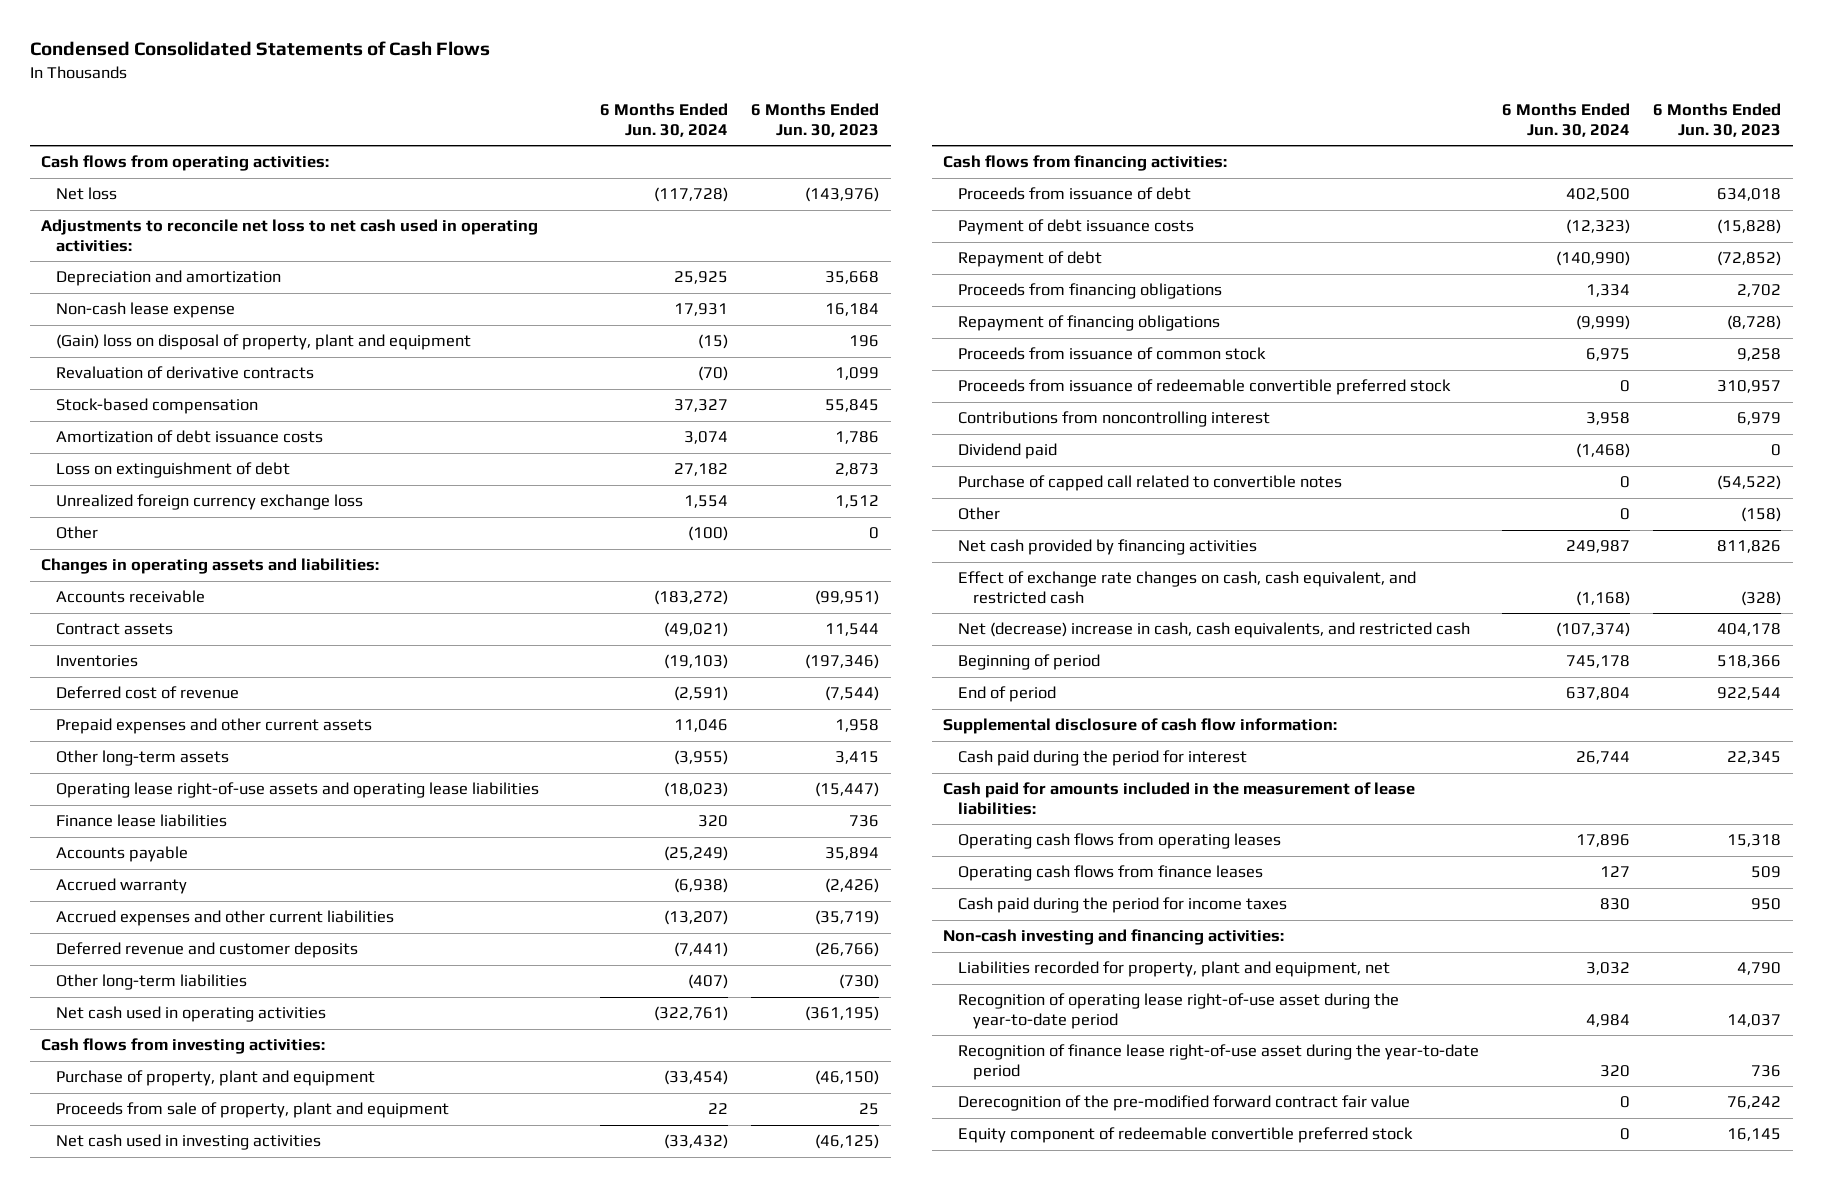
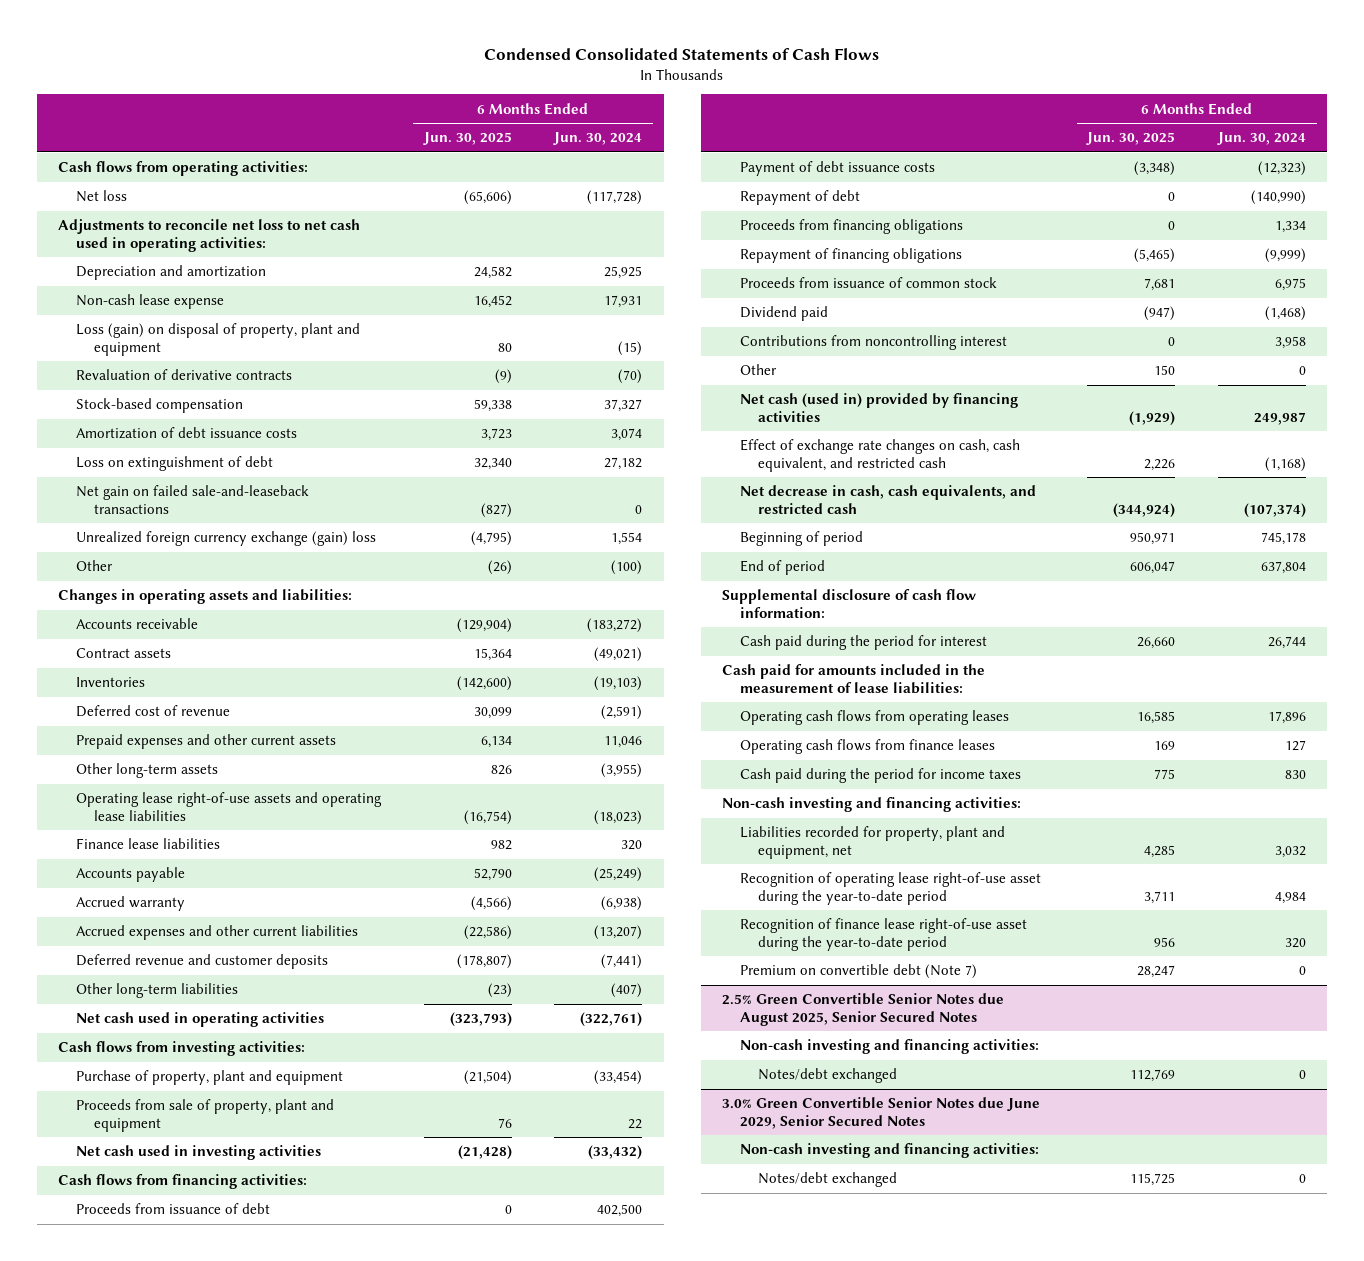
[751,103,880,137] 6 Months Ended Jun. 30, 2023 -> none
none -> [422,132,512,146] Jun. 30, 2025
[56,334,472,351] (Gain) loss on disposal of property, plant and equipment -> [75,323,360,356] Loss (gain) on disposal of property, plant and equipment
none -> [75,485,309,514] Net gain on failed sale-and-leaseback transactions
[56,494,364,511] Unrealized foreign currency exchange loss -> [75,531,376,547] Unrealized foreign currency exchange (gain) loss
[958,379,1452,396] Proceeds from issuance of redeemable convertible preferred stock -> none
[958,475,1343,492] Purchase of capped call related to convertible notes -> none
[958,411,1271,428] Contributions from noncontrolling interest -> [739,335,1007,351] Contributions from noncontrolling interest
[958,539,1258,556] Net cash provided by financing activities -> [739,393,1018,422] Net cash (used in) provided by financing activities
[958,622,1471,639] Net (decrease) increase in cash, cash equivalents, and restricted cash -> [739,485,1036,514] Net decrease in cash, cash equivalents, and restricted cash
[958,1095,1411,1112] Derecognition of the pre-modified forward contract fair value -> none
[958,1127,1414,1144] Equity component of redeemable convertible preferred stock -> none
none -> [739,964,977,980] Premium on convertible debt (Note 7)
none -> [721,993,1004,1026] 2.5% Green Convertible Senior Notes due August 2025, Senior Secured Notes
none -> [739,1039,1039,1055] Non-cash investing and financing activities:
none -> [757,1068,897,1084] Notes/debt exchanged
none -> [721,1097,1040,1129] 3.0% Green Convertible Senior Notes due June 2029, Senior Secured Notes
none -> [739,1143,1039,1159] Non-cash investing and financing activities:
none -> [757,1172,897,1188] Notes/debt exchanged

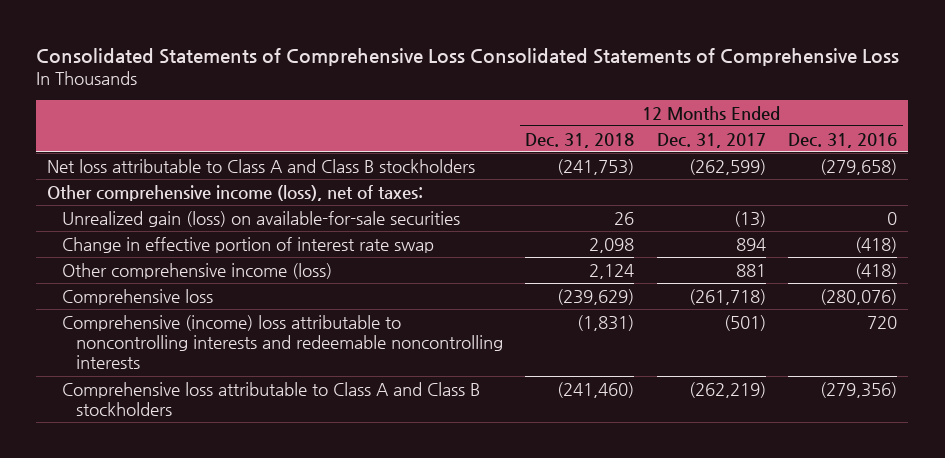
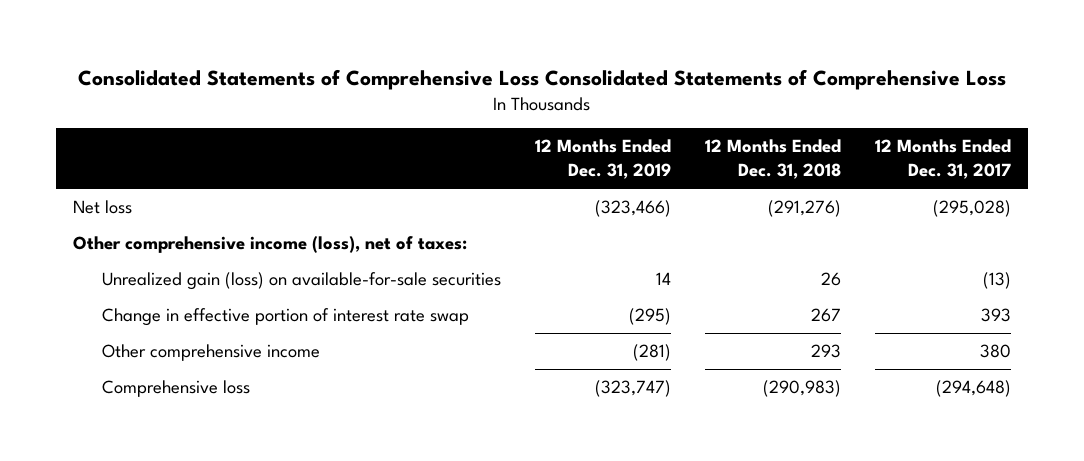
[788,132,898,148] Dec. 31, 2016 -> none
none -> [534,139,671,180] 12 Months Ended Dec. 31, 2019
[47,158,476,173] Net loss attributable to Class A and Class B stockholders -> none
none -> [72,199,132,214] Net loss
[61,314,504,370] Comprehensive (income) loss attributable to noncontrolling interests and redeemable noncontrolling interests -> none
[61,381,480,417] Comprehensive loss attributable to Class A and Class B stockholders -> none
[589,237,635,253] 2,098 -> [811,307,842,322] 267
[735,237,766,251] 894 -> [981,307,1012,322] 393
[61,262,332,279] Other comprehensive income (loss) -> [101,343,320,361] Other comprehensive income
[589,263,635,279] 2,124 -> [811,343,842,358] 293
[735,263,766,277] 881 -> [980,343,1012,358] 380
[557,288,635,305] (239,629) -> [763,379,842,397] (290,983)
[688,288,766,305] (261,718) -> [936,379,1012,397] (294,648)

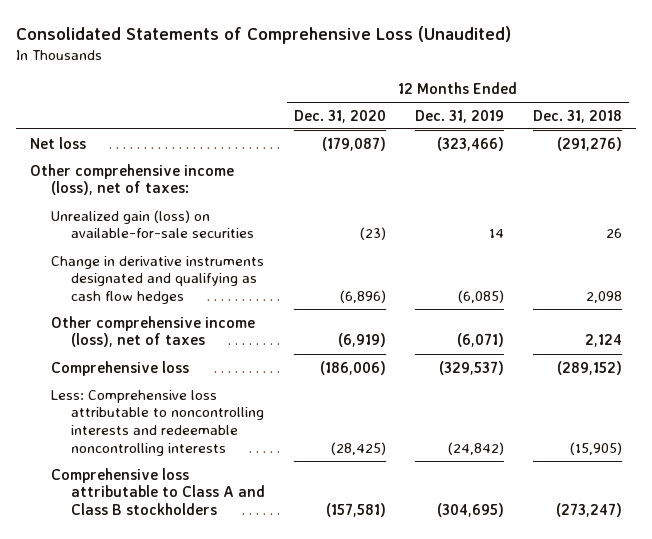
[77,68,1006,90] Consolidated Statements of Comprehensive Loss Consolidated Statements of Comprehensive Loss -> [15,25,511,44] Consolidated Statements of Comprehensive Loss (Unaudited)
[875,139,1012,180] 12 Months Ended Dec. 31, 2017 -> none
none -> [294,109,387,123] Dec. 31, 2020
[101,307,469,326] Change in effective portion of interest rate swap -> none
none -> [50,255,264,305] Change in derivative instruments designated and qualifying as cash flow hedges
[101,343,320,361] Other comprehensive income -> [50,315,255,348] Other comprehensive income (loss), net of taxes
[632,343,671,361] (281) -> [456,333,504,348] (6,071)
[811,343,842,358] 293 -> [584,334,622,348] 2,124
[594,379,671,397] (323,747) -> [438,360,504,375] (329,537)
[763,379,842,397] (290,983) -> [556,360,622,375] (289,152)
none -> [50,389,265,457] Less: Comprehensive loss attributable to noncontrolling interests and redeemable noncontrolling interests
none -> [50,467,266,516] Comprehensive loss attributable to Class A and Class B stockholders

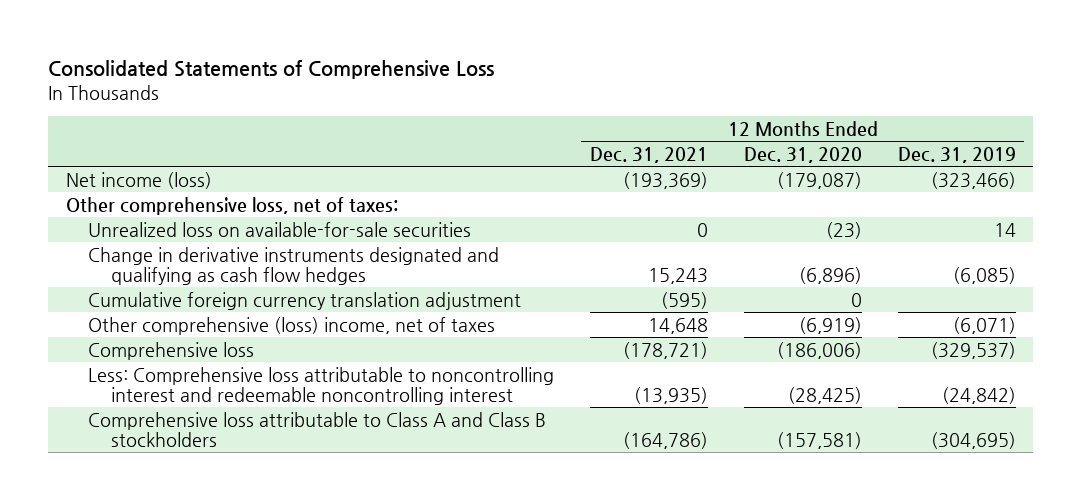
[15,25,511,44] Consolidated Statements of Comprehensive Loss (Unaudited) -> [48,60,495,80] Consolidated Statements of Comprehensive Loss
[532,109,622,123] Dec. 31, 2018 -> none
none -> [590,146,709,163] Dec. 31, 2021
[30,136,87,149] Net loss -> [66,171,213,189] Net income (loss)
[30,163,235,196] Other comprehensive income (loss), net of taxes: -> [66,196,399,215] Other comprehensive loss, net of taxes:
[50,209,255,239] Unrealized gain (loss) on available-for-sale securities -> [88,221,472,237] Unrealized loss on available-for-sale securities
none -> [88,291,522,310] Cumulative foreign currency translation adjustment
[50,315,255,348] Other comprehensive income (loss), net of taxes -> [88,316,496,335] Other comprehensive (loss) income, net of taxes
[50,389,265,457] Less: Comprehensive loss attributable to noncontrolling interests and redeemable noncontrolling interests -> [88,366,555,406] Less: Comprehensive loss attributable to noncontrolling interest and redeemable noncontrolling interest

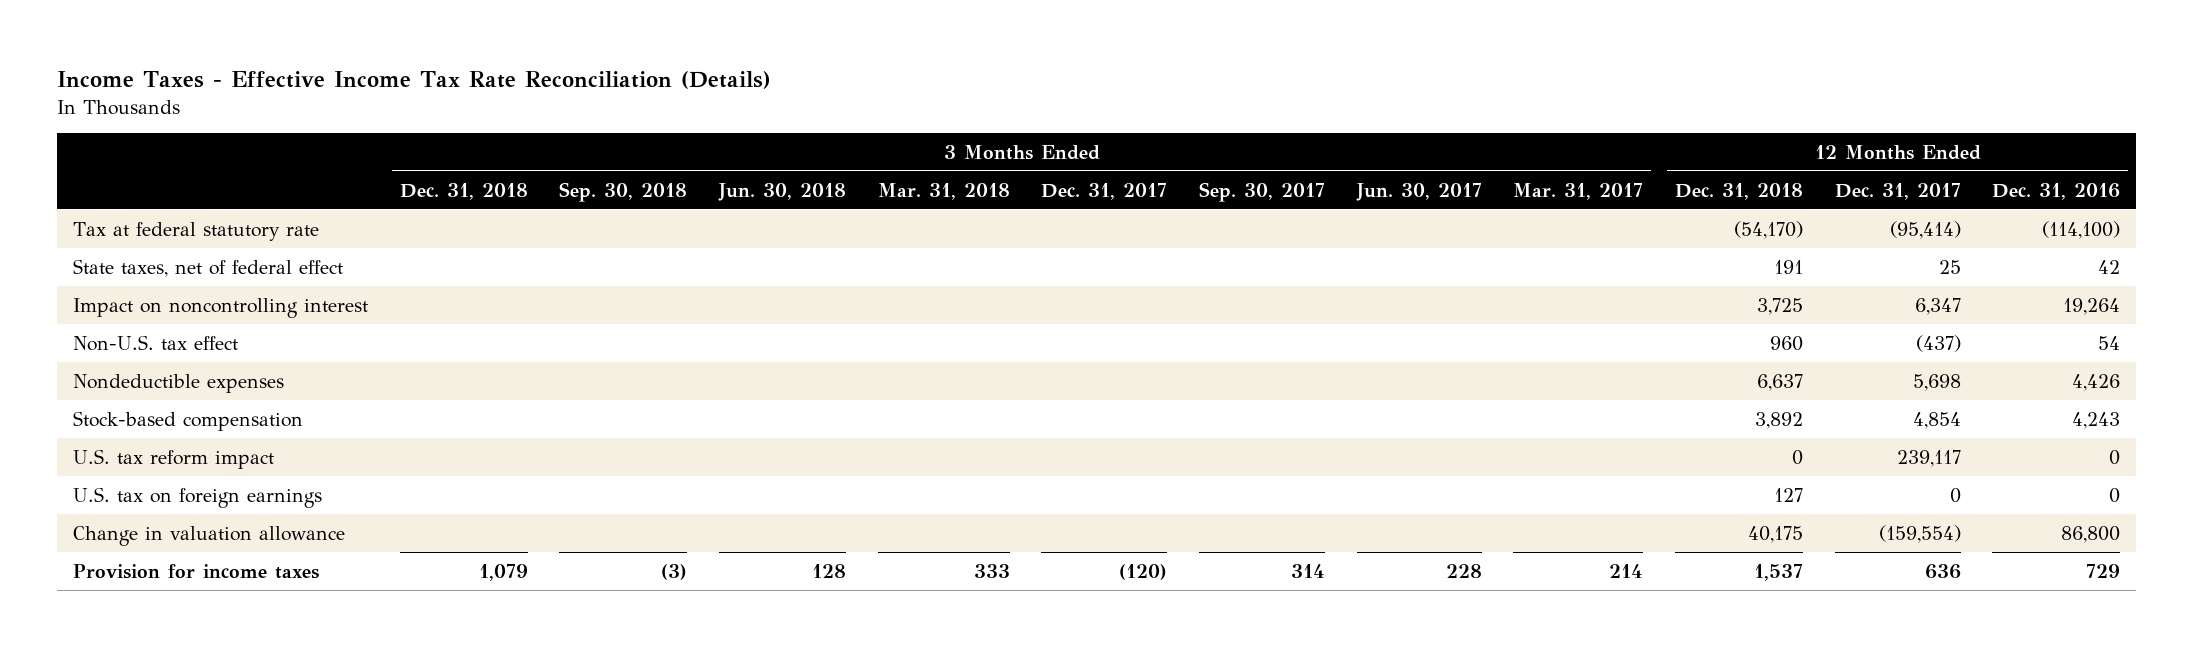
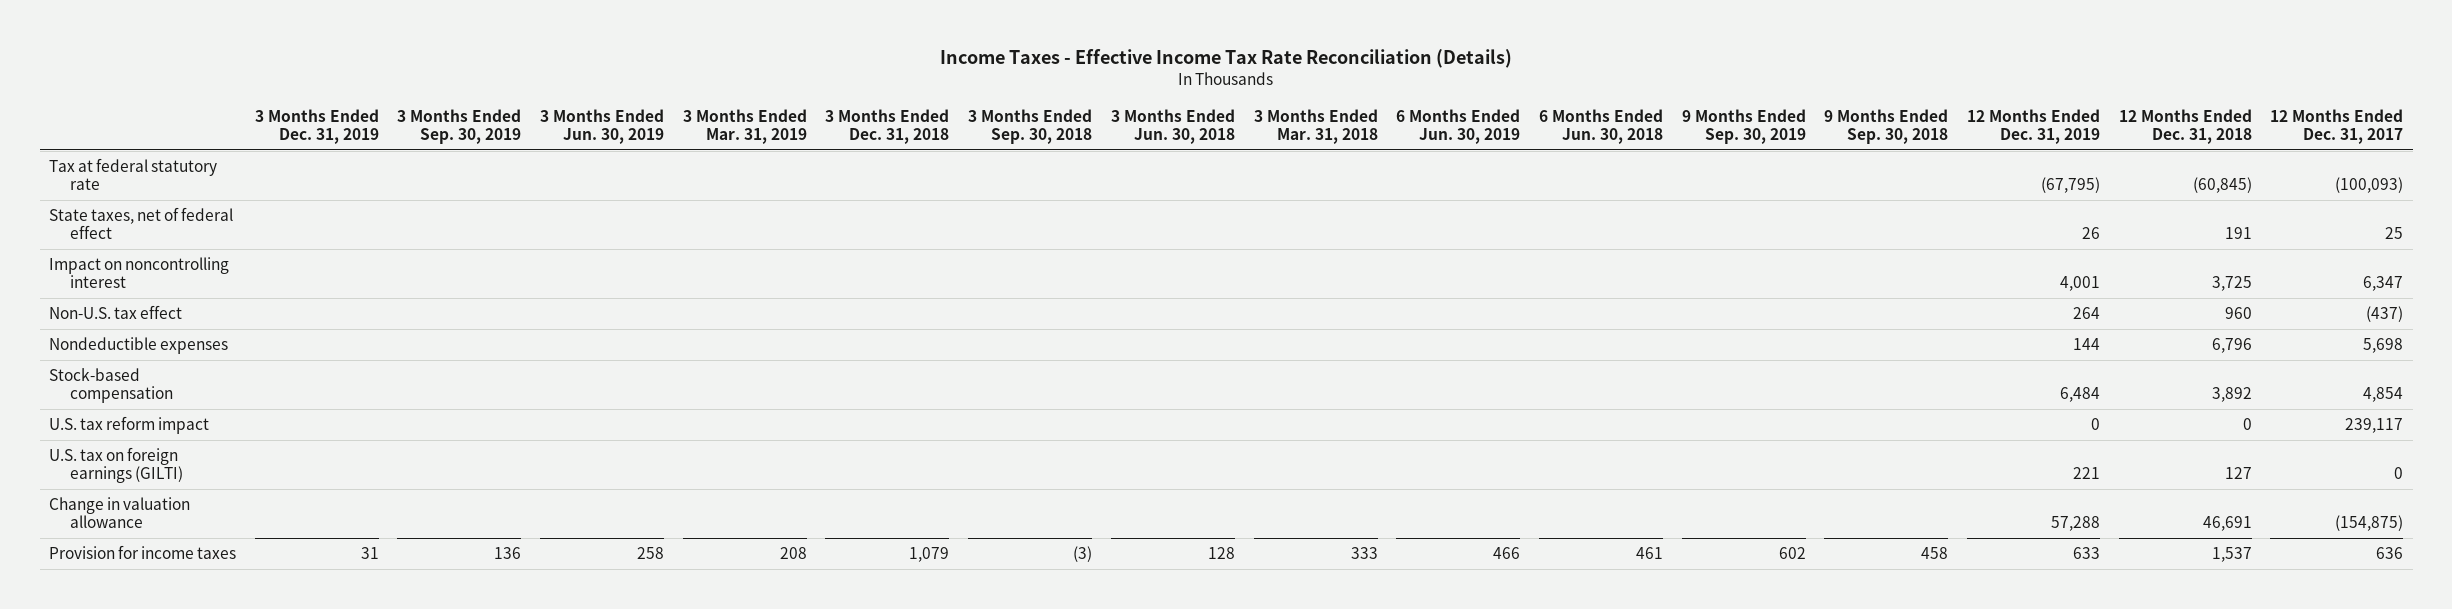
[1041,182,1168,200] Dec. 31, 2017 -> none
[1199,181,1326,202] Sep. 30, 2017 -> none
[1355,182,1482,201] Jun. 30, 2017 -> none
[1513,182,1644,200] Mar. 31, 2017 -> none
[1992,182,2121,200] Dec. 31, 2016 -> none
none -> [254,108,379,145] 3 Months Ended Dec. 31, 2019
none -> [397,108,522,145] 3 Months Ended Sep. 30, 2019
none -> [540,108,665,145] 3 Months Ended Jun. 30, 2019
none -> [682,108,807,145] 3 Months Ended Mar. 31, 2019
none -> [1396,108,1521,145] 6 Months Ended Jun. 30, 2019
none -> [1538,108,1663,145] 6 Months Ended Jun. 30, 2018
none -> [1681,108,1806,145] 9 Months Ended Sep. 30, 2019
none -> [1824,108,1949,145] 9 Months Ended Sep. 30, 2018
none -> [1966,108,2100,145] 12 Months Ended Dec. 31, 2019
[1734,220,1804,239] (54,170) -> [2192,177,2252,194] (60,845)
[1889,220,1961,239] (95,414) -> [2335,177,2404,194] (100,093)
[1757,373,1804,391] 6,637 -> [2211,338,2252,354] 6,796
[73,486,323,508] U.S. tax on foreign earnings -> [48,447,184,484] U.S. tax on foreign earnings (GILTI)
[1748,525,1804,543] 40,175 -> [2202,516,2252,532] 46,691
[1878,524,1961,543] (159,554) -> [2335,515,2404,532] (154,875)

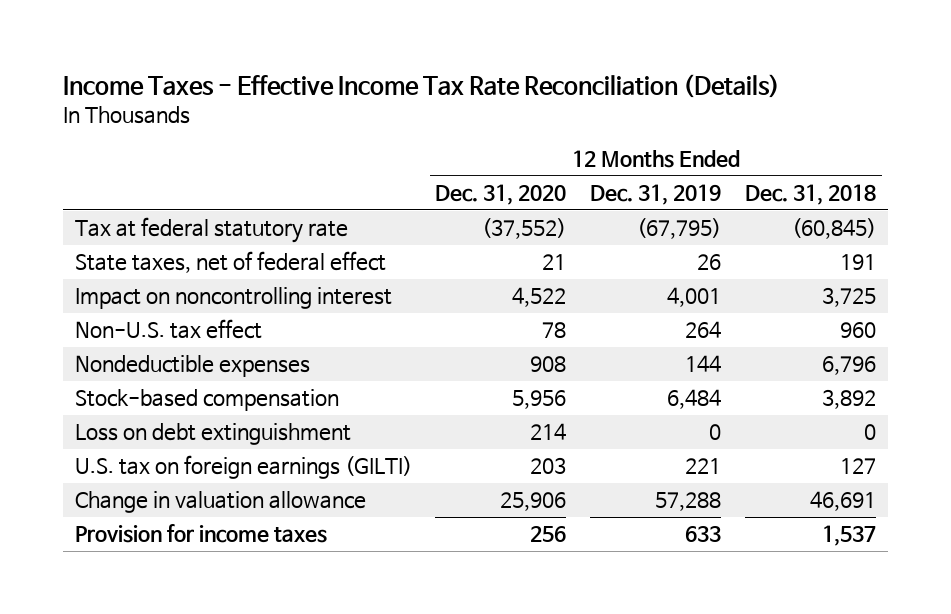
[254,108,379,145] 3 Months Ended Dec. 31, 2019 -> none
[397,108,522,145] 3 Months Ended Sep. 30, 2019 -> none
[540,108,665,145] 3 Months Ended Jun. 30, 2019 -> none
[682,108,807,145] 3 Months Ended Mar. 31, 2019 -> none
[825,108,950,145] 3 Months Ended Dec. 31, 2018 -> none
[968,108,1093,145] 3 Months Ended Sep. 30, 2018 -> none
[1110,108,1235,145] 3 Months Ended Jun. 30, 2018 -> none
[1253,108,1378,145] 3 Months Ended Mar. 31, 2018 -> none
[1396,108,1521,145] 6 Months Ended Jun. 30, 2019 -> none
[1538,108,1663,145] 6 Months Ended Jun. 30, 2018 -> none
[1681,108,1806,145] 9 Months Ended Sep. 30, 2019 -> none
[1824,108,1949,145] 9 Months Ended Sep. 30, 2018 -> none
[2270,108,2404,145] 12 Months Ended Dec. 31, 2017 -> none
none -> [435,184,567,206] Dec. 31, 2020
[48,416,209,435] U.S. tax reform impact -> [74,423,351,446] Loss on debt extinguishment

